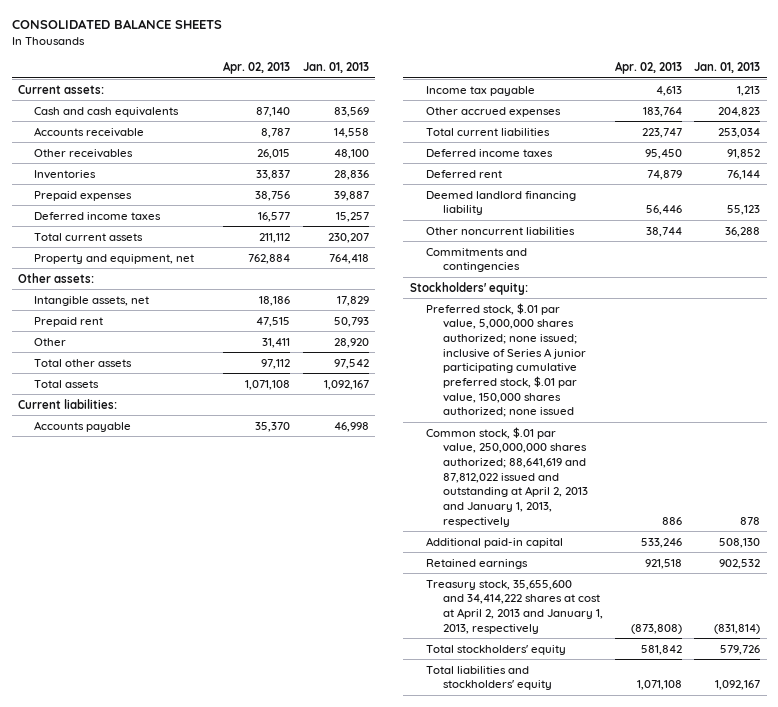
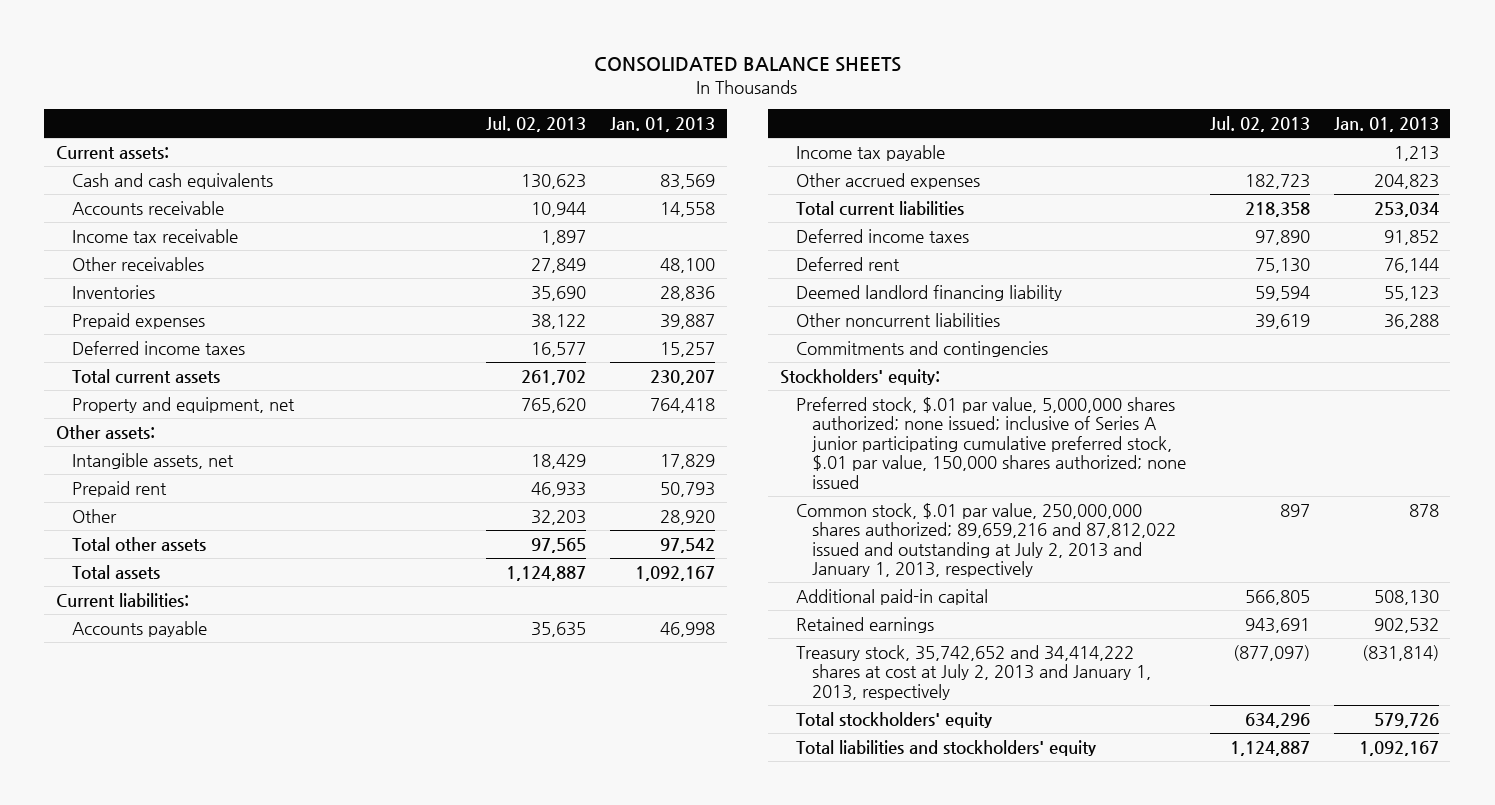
[223,61,291,75] Apr. 02, 2013 -> none
none -> [486,116,587,133] Jul. 02, 2013
none -> [72,228,239,243] Income tax receivable
[426,426,588,527] Common stock, $.01 par value, 250,000,000 shares authorized; 88,641,619 and 87,812,022 issued and outstanding at April 2, 2013 and January 1, 2013, respectively -> [796,502,1177,578] Common stock, $.01 par value, 250,000,000 shares authorized; 89,659,216 and 87,812,022 issued and outstanding at July 2, 2013 and January 1, 2013, respectively
[426,579,603,634] Treasury stock, 35,655,600 and 34,414,222 shares at cost at April 2, 2013 and January 1, 2013, respectively -> [796,644,1152,700] Treasury stock, 35,742,652 and 34,414,222 shares at cost at July 2, 2013 and January 1, 2013, respectively

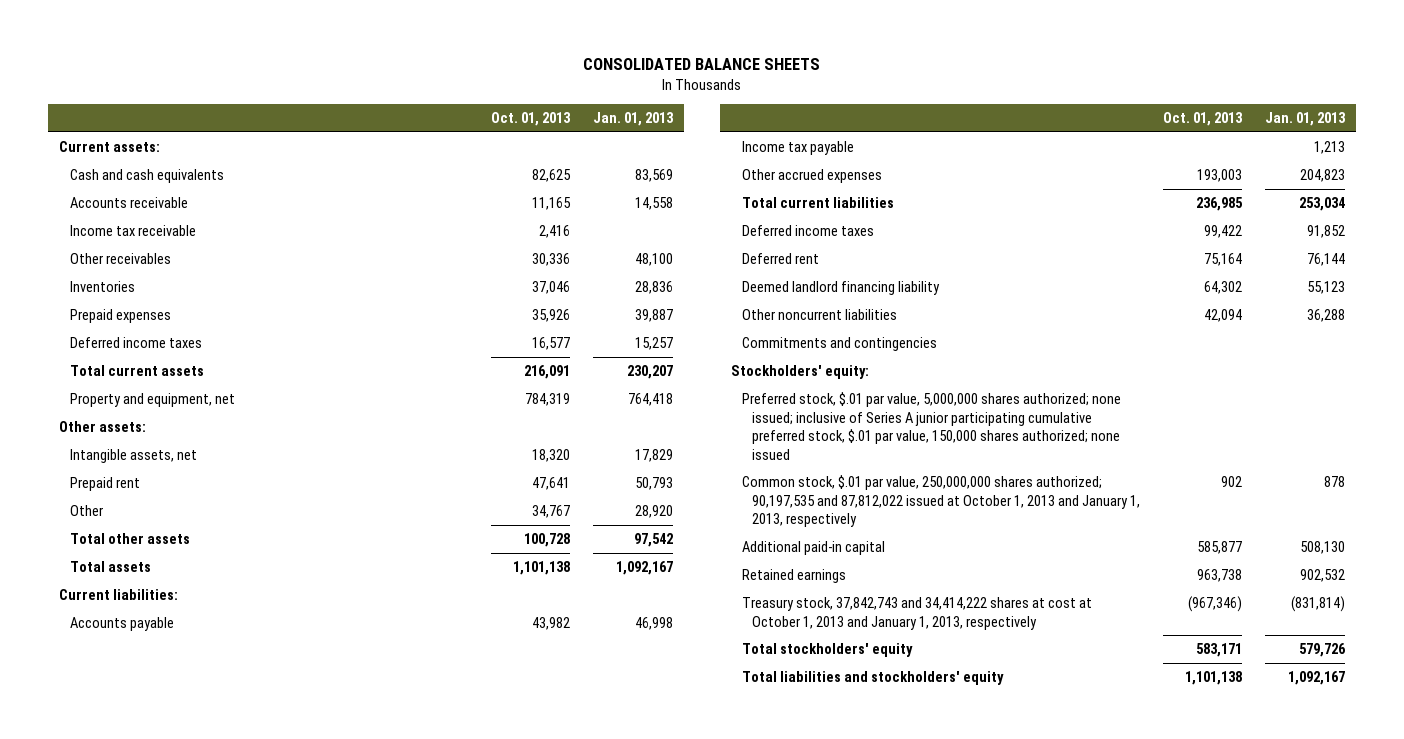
[486,116,587,133] Jul. 02, 2013 -> none
none -> [491,112,572,127] Oct. 01, 2013
[796,502,1177,578] Common stock, $.01 par value, 250,000,000 shares authorized; 89,659,216 and 87,812,022 issued and outstanding at July 2, 2013 and January 1, 2013, respectively -> [741,474,1141,528] Common stock, $.01 par value, 250,000,000 shares authorized; 90,197,535 and 87,812,022 issued at October 1, 2013 and January 1, 2013, respectively
[796,644,1152,700] Treasury stock, 35,742,652 and 34,414,222 shares at cost at July 2, 2013 and January 1, 2013, respectively -> [741,596,1092,630] Treasury stock, 37,842,743 and 34,414,222 shares at cost at October 1, 2013 and January 1, 2013, respectively

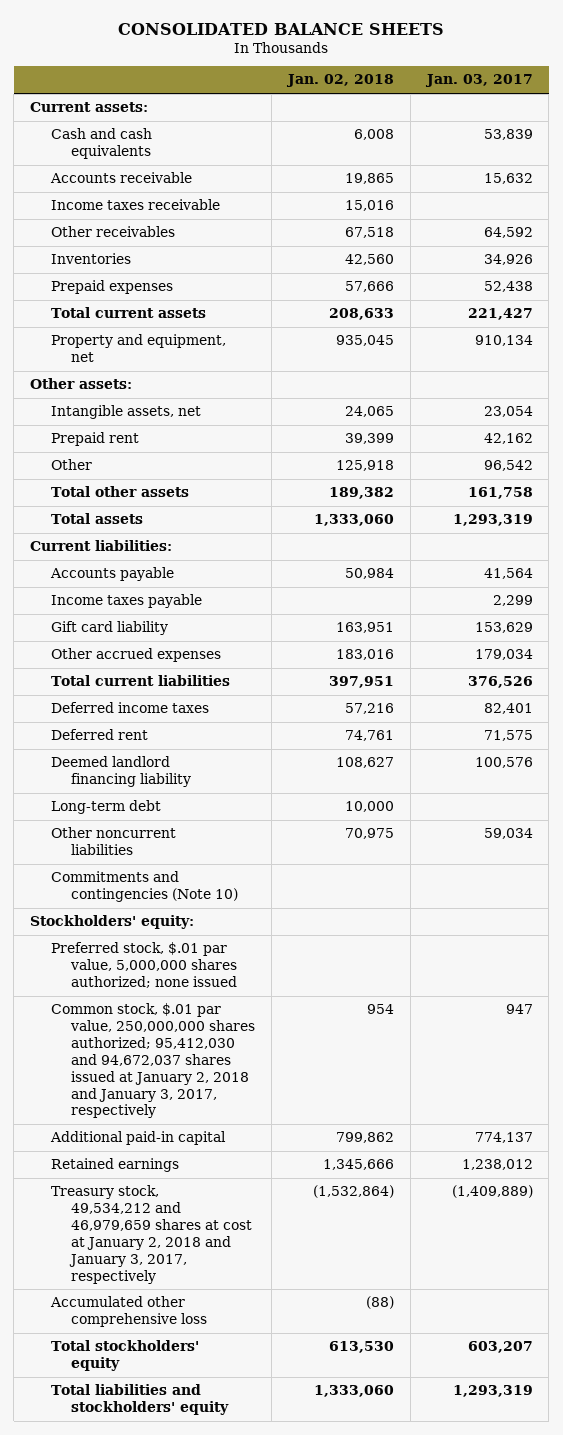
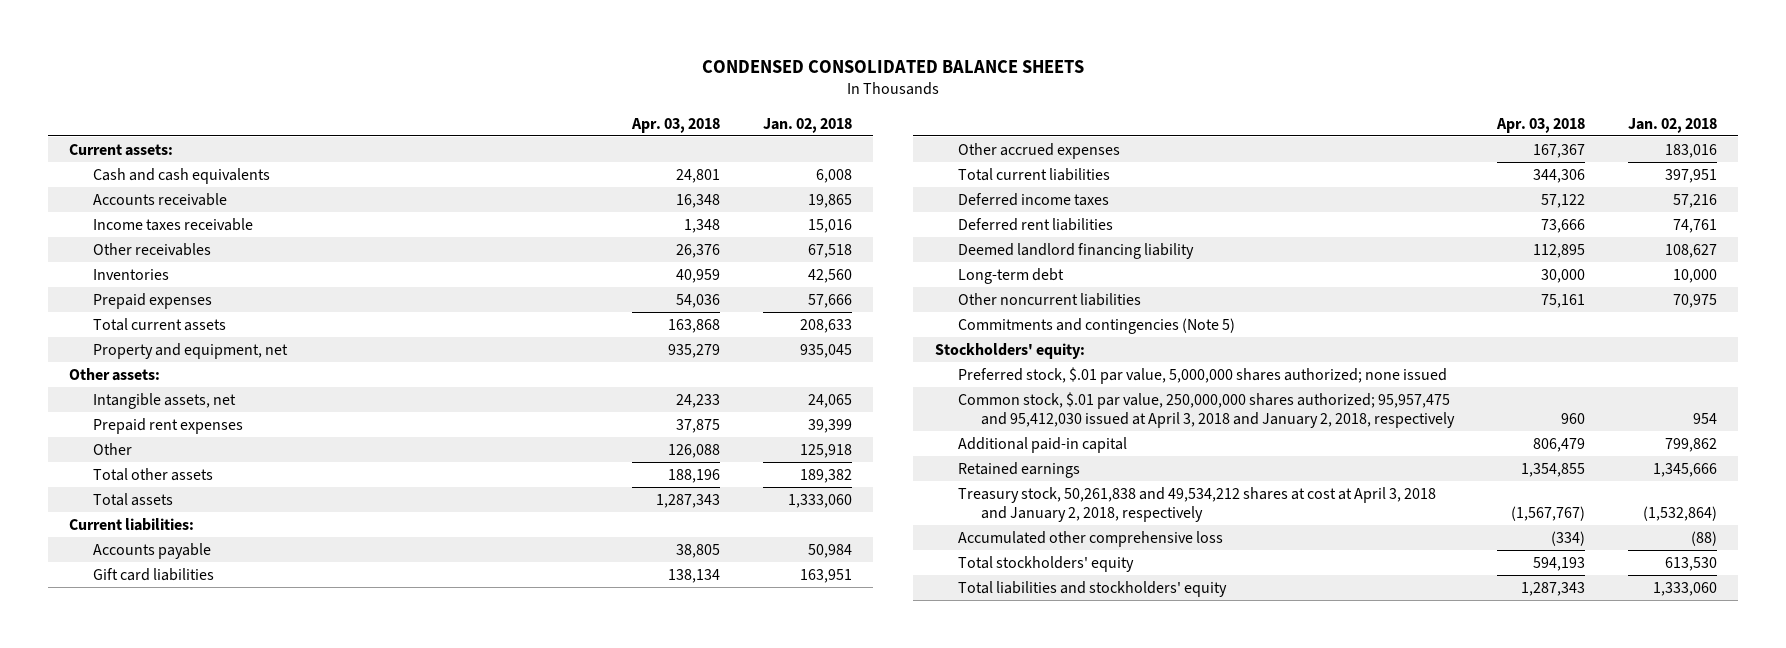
[118,22,445,35] CONSOLIDATED BALANCE SHEETS -> [702,59,1085,73] CONDENSED CONSOLIDATED BALANCE SHEETS
[424,74,533,88] Jan. 03, 2017 -> none
none -> [630,117,720,133] Apr. 03, 2018
[50,432,139,447] Prepaid rent -> [92,417,243,434] Prepaid rent expenses
[50,594,202,609] Income taxes payable -> none
[50,621,168,636] Gift card liability -> [92,567,214,581] Gift card liabilities
[50,729,148,741] Deferred rent -> [957,217,1113,231] Deferred rent liabilities
[50,871,238,903] Commitments and contingencies (Note 10) -> [957,317,1235,334] Commitments and contingencies (Note 5)
[50,1003,255,1119] Common stock, $.01 par value, 250,000,000 shares authorized; 95,412,030 and 94,672,037 shares issued at January 2, 2018 and January 3, 2017, respectively -> [957,391,1456,428] Common stock, $.01 par value, 250,000,000 shares authorized; 95,957,475 and 95,412,030 issued at April 3, 2018 and January 2, 2018, respectively
[50,1185,252,1284] Treasury stock, 49,534,212 and 46,979,659 shares at cost at January 2, 2018 and January 3, 2017, respectively -> [957,486,1436,522] Treasury stock, 50,261,838 and 49,534,212 shares at cost at April 3, 2018 and January 2, 2018, respectively

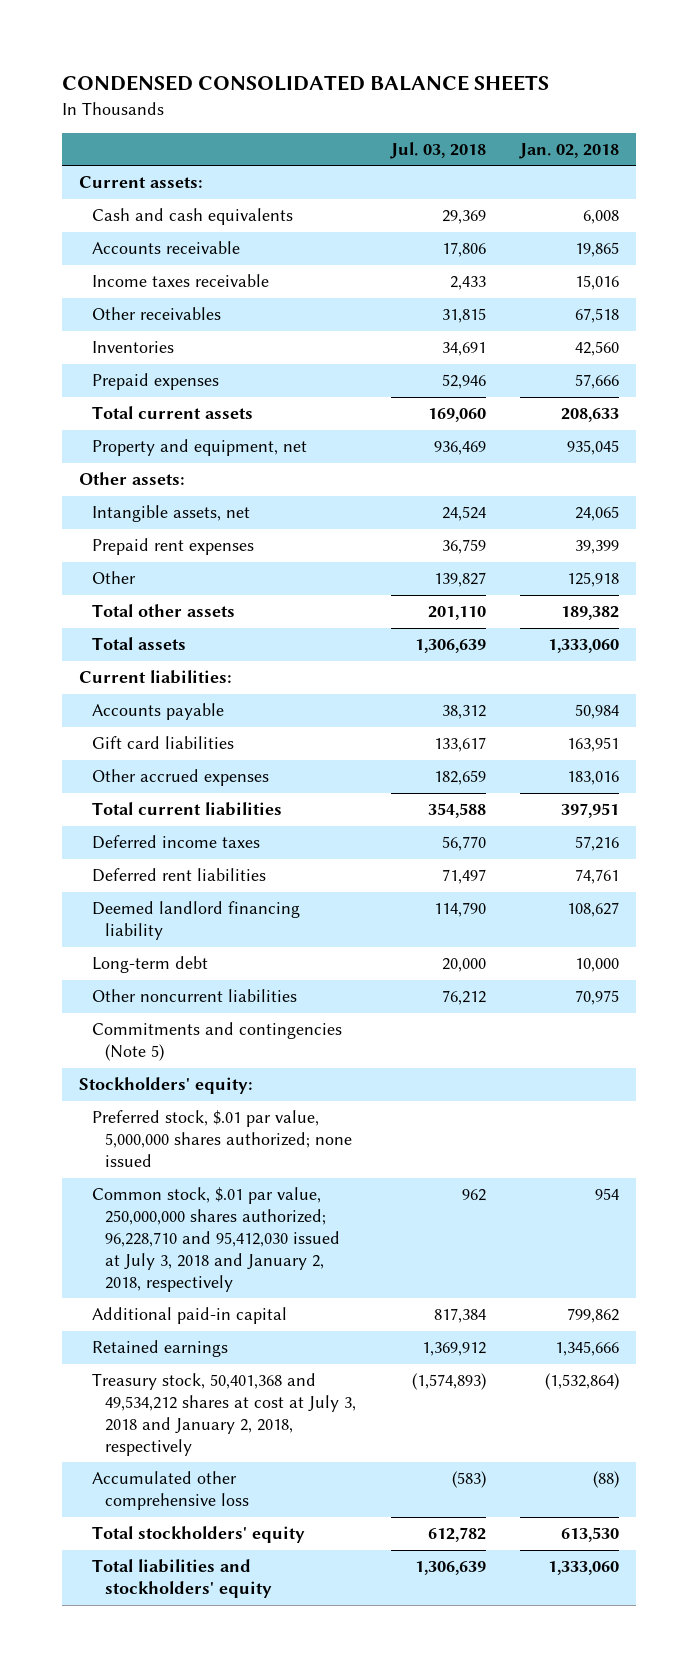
[630,117,720,133] Apr. 03, 2018 -> none
none -> [389,141,486,159] Jul. 03, 2018
[957,391,1456,428] Common stock, $.01 par value, 250,000,000 shares authorized; 95,957,475 and 95,412,030 issued at April 3, 2018 and January 2, 2018, respectively -> [92,1187,341,1292] Common stock, $.01 par value, 250,000,000 shares authorized; 96,228,710 and 95,412,030 issued at July 3, 2018 and January 2, 2018, respectively
[957,486,1436,522] Treasury stock, 50,261,838 and 49,534,212 shares at cost at April 3, 2018 and January 2, 2018, respectively -> [92,1373,357,1456] Treasury stock, 50,401,368 and 49,534,212 shares at cost at July 3, 2018 and January 2, 2018, respectively

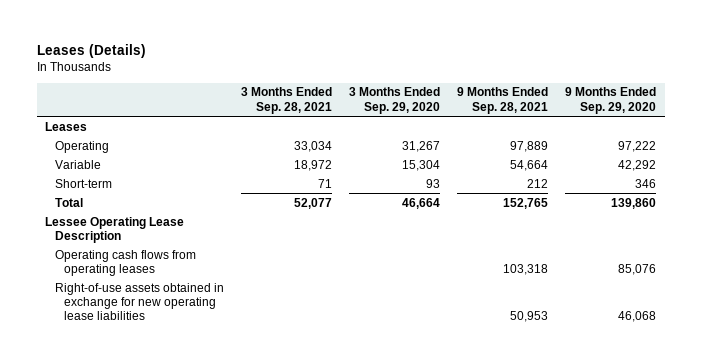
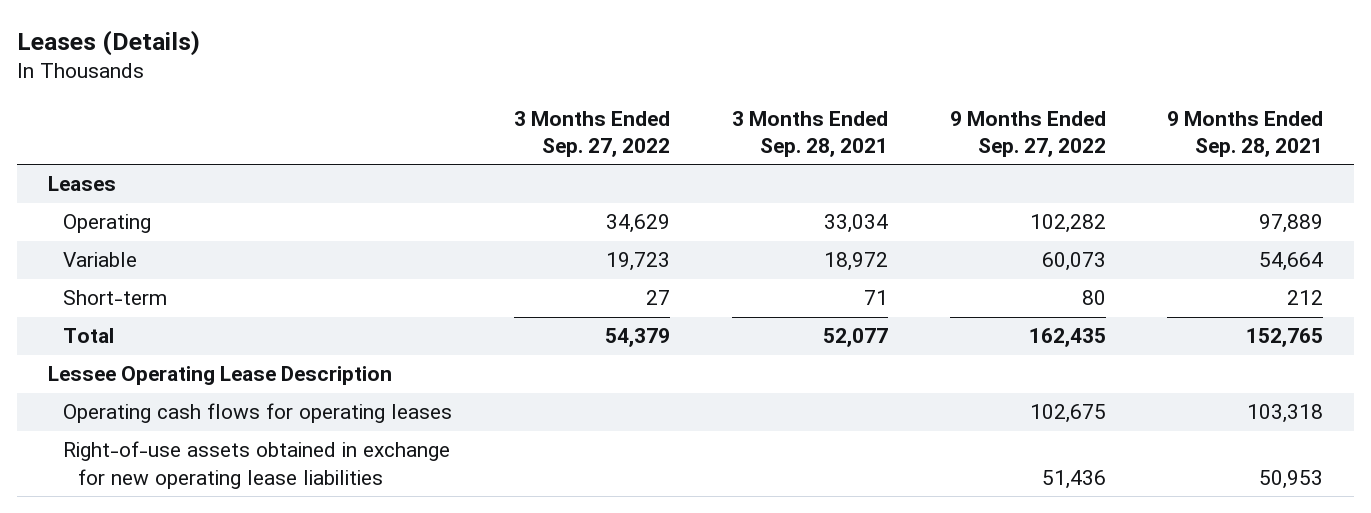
[348,87,440,114] 3 Months Ended Sep. 29, 2020 -> none
[565,87,657,114] 9 Months Ended Sep. 29, 2020 -> none
none -> [513,110,670,157] 3 Months Ended Sep. 27, 2022
none -> [949,110,1106,157] 9 Months Ended Sep. 27, 2022
[54,249,196,276] Operating cash flows from operating leases -> [63,403,453,424] Operating cash flows for operating leases

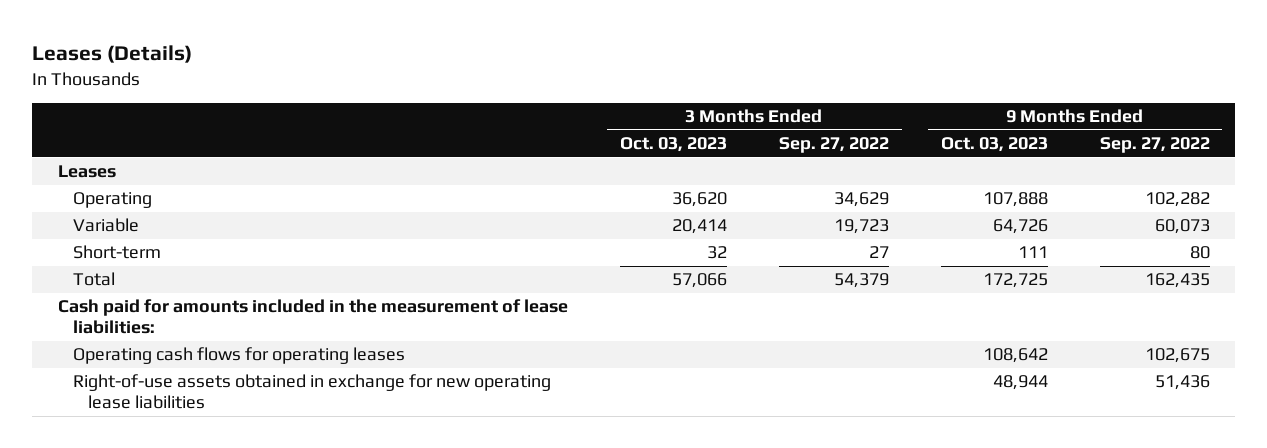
[731,110,888,157] 3 Months Ended Sep. 28, 2021 -> none
[1167,110,1324,157] 9 Months Ended Sep. 28, 2021 -> none
none -> [619,137,727,153] Oct. 03, 2023
none -> [940,137,1048,153] Oct. 03, 2023
[47,366,392,386] Lessee Operating Lease Description -> [57,299,568,335] Cash paid for amounts included in the measurement of lease liabilities:

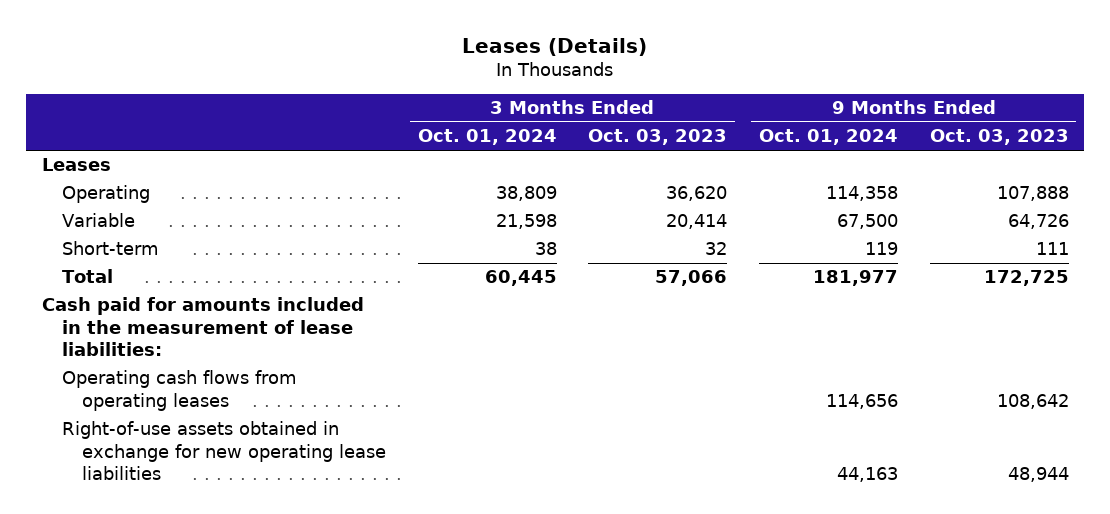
[778,137,889,154] Sep. 27, 2022 -> none
[1099,137,1210,154] Sep. 27, 2022 -> none
none -> [417,129,557,146] Oct. 01, 2024
none -> [758,129,898,146] Oct. 01, 2024
[73,347,406,365] Operating cash flows for operating leases -> [61,370,297,411] Operating cash flows from operating leases

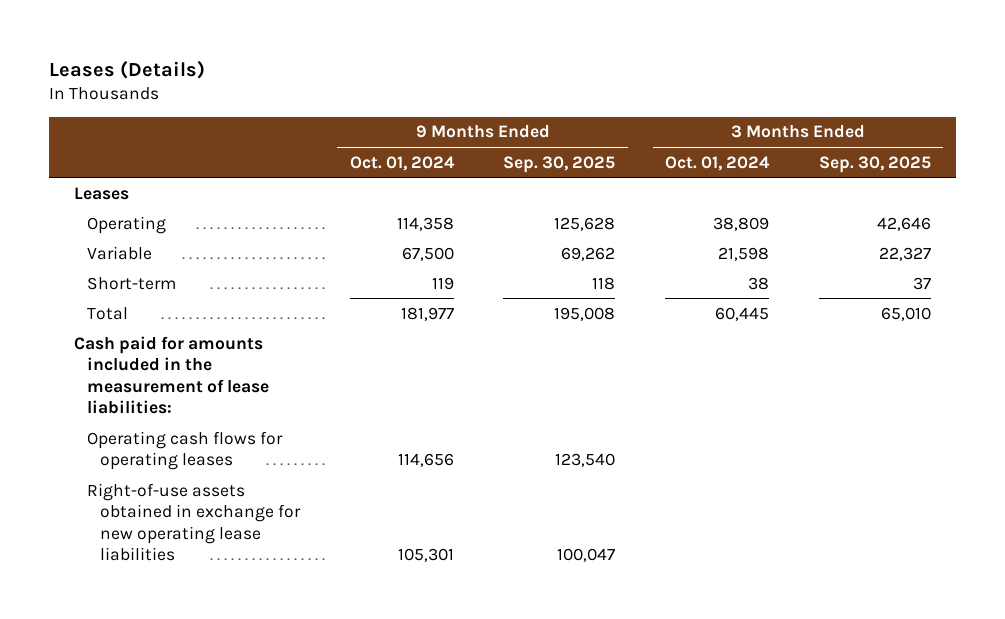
[588,129,728,146] Oct. 03, 2023 -> none
[929,129,1069,146] Oct. 03, 2023 -> none
none -> [503,155,616,173] Sep. 30, 2025
none -> [818,155,931,173] Sep. 30, 2025
[61,370,297,411] Operating cash flows from operating leases -> [87,430,284,471] Operating cash flows for operating leases
[836,467,898,483] 44,163 -> [397,548,454,563] 105,301

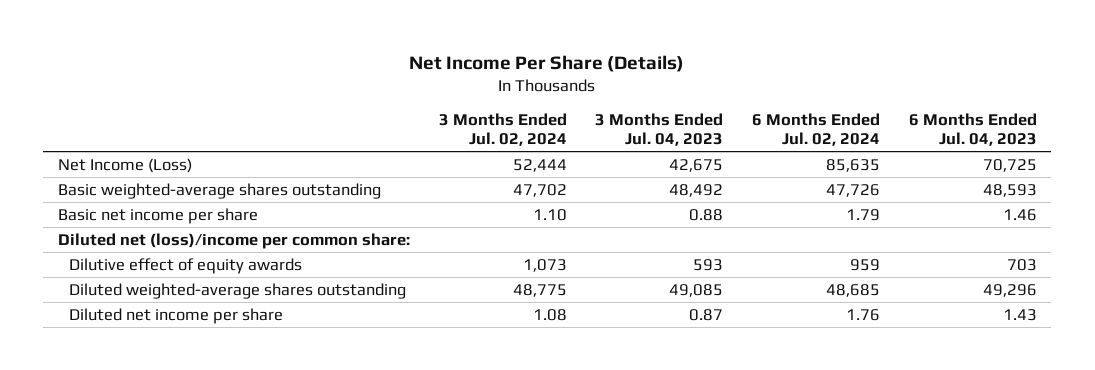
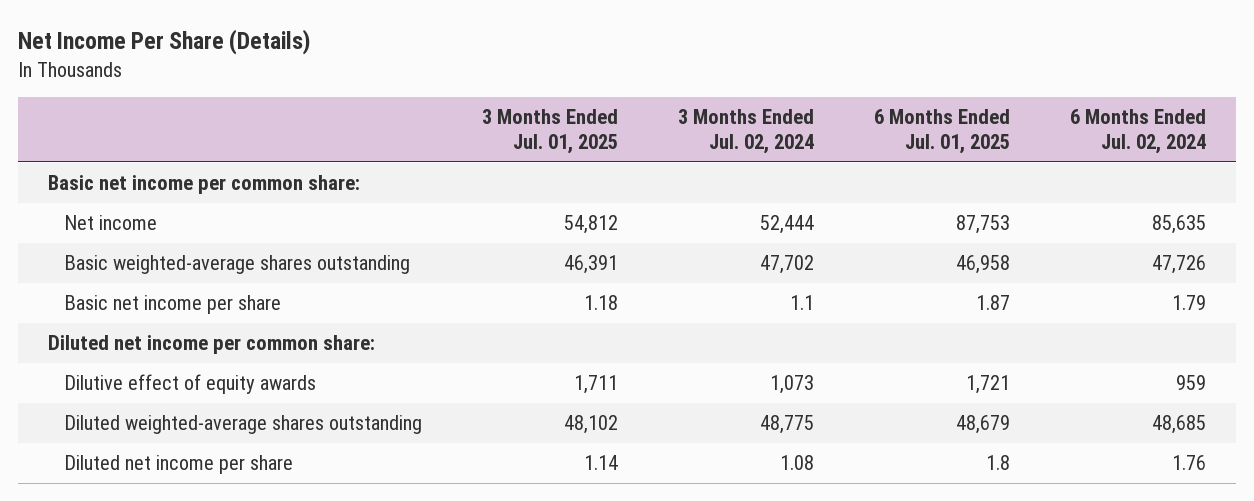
[595,113,724,147] 3 Months Ended Jul. 04, 2023 -> none
[908,113,1037,147] 6 Months Ended Jul. 04, 2023 -> none
none -> [482,108,619,155] 3 Months Ended Jul. 01, 2025
none -> [874,108,1011,155] 6 Months Ended Jul. 01, 2025
none -> [47,175,360,195] Basic net income per common share:
[57,158,192,174] Net Income (Loss) -> [64,215,158,231] Net income
[532,209,567,222] 1.10 -> [790,295,815,311] 1.1
[57,233,410,250] Diluted net (loss)/income per common share: -> [47,335,375,355] Diluted net income per common share:

